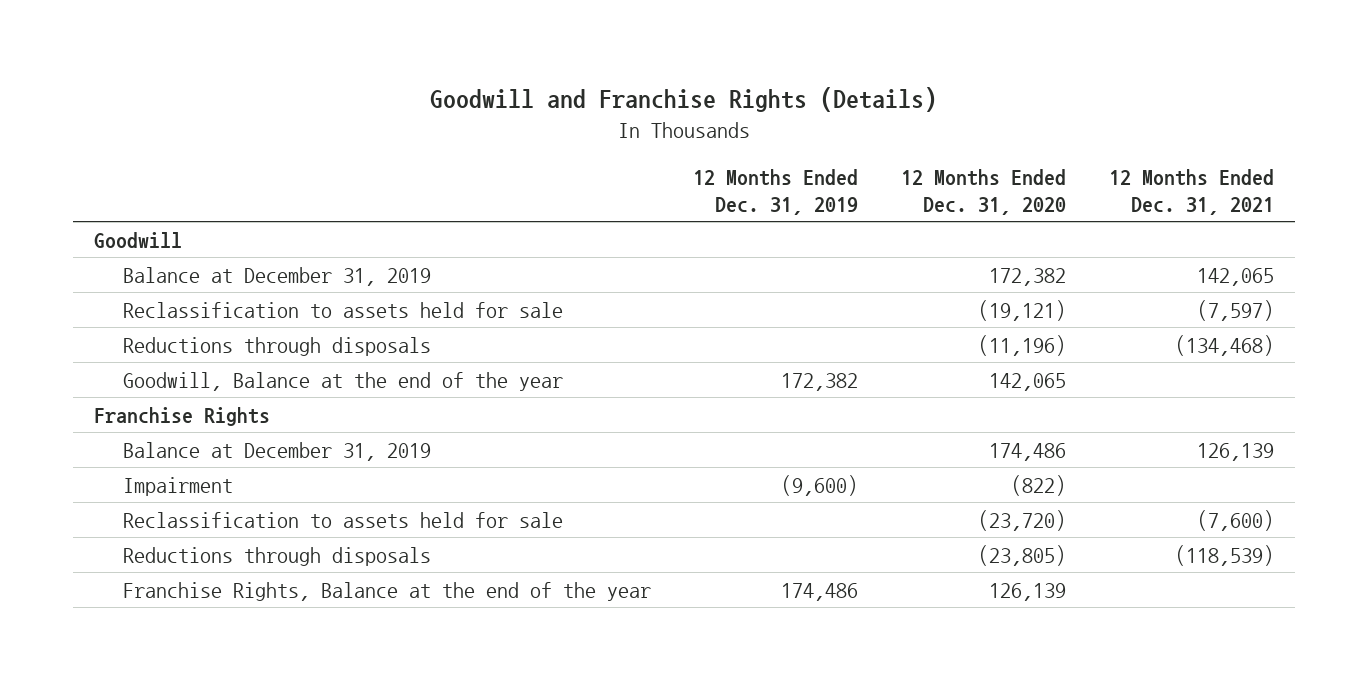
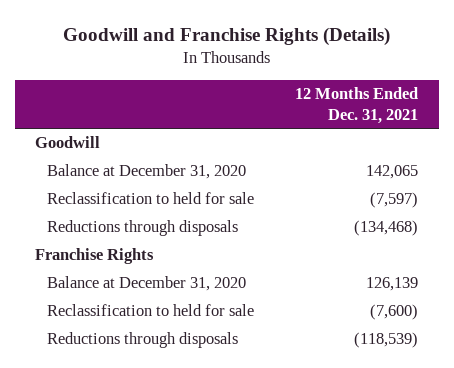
[693,168,859,215] 12 Months Ended Dec. 31, 2019 -> none
[900,168,1066,215] 12 Months Ended Dec. 31, 2020 -> none
[122,266,431,286] Balance at December 31, 2019 -> [47,164,247,180] Balance at December 31, 2020
[122,301,563,318] Reclassification to assets held for sale -> [47,192,255,205] Reclassification to held for sale
[122,371,563,391] Goodwill, Balance at the end of the year -> none
[122,476,233,496] Impairment -> none
[122,441,431,461] Balance at December 31, 2019 -> [47,276,247,292] Balance at December 31, 2020
[122,511,563,528] Reclassification to assets held for sale -> [47,304,255,317] Reclassification to held for sale
[122,581,651,601] Franchise Rights, Balance at the end of the year -> none

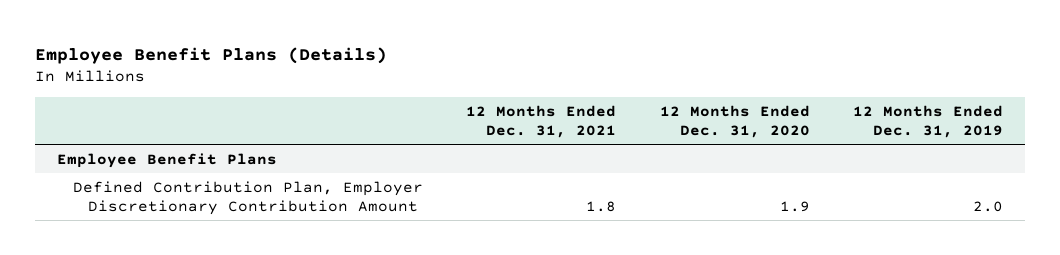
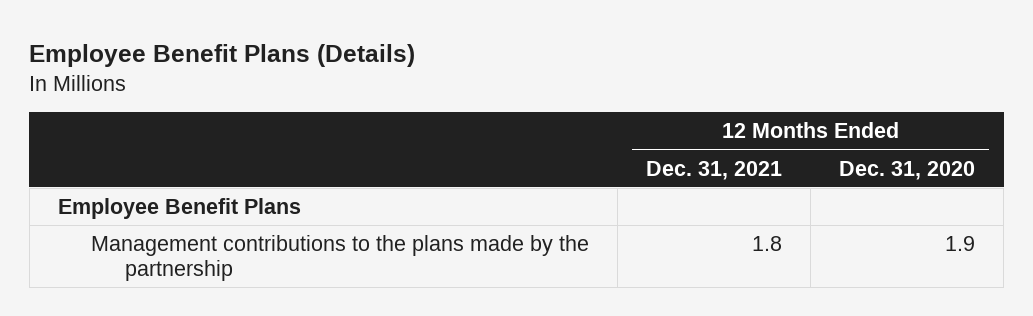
[853,105,1004,139] 12 Months Ended Dec. 31, 2019 -> none
[72,180,423,215] Defined Contribution Plan, Employer Discretionary Contribution Amount -> [91,234,590,281] Management contributions to the plans made by the partnership

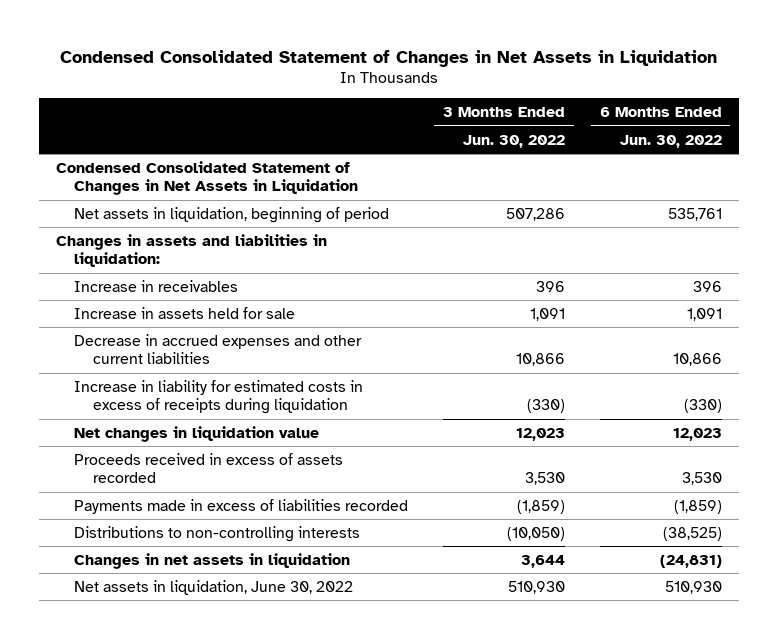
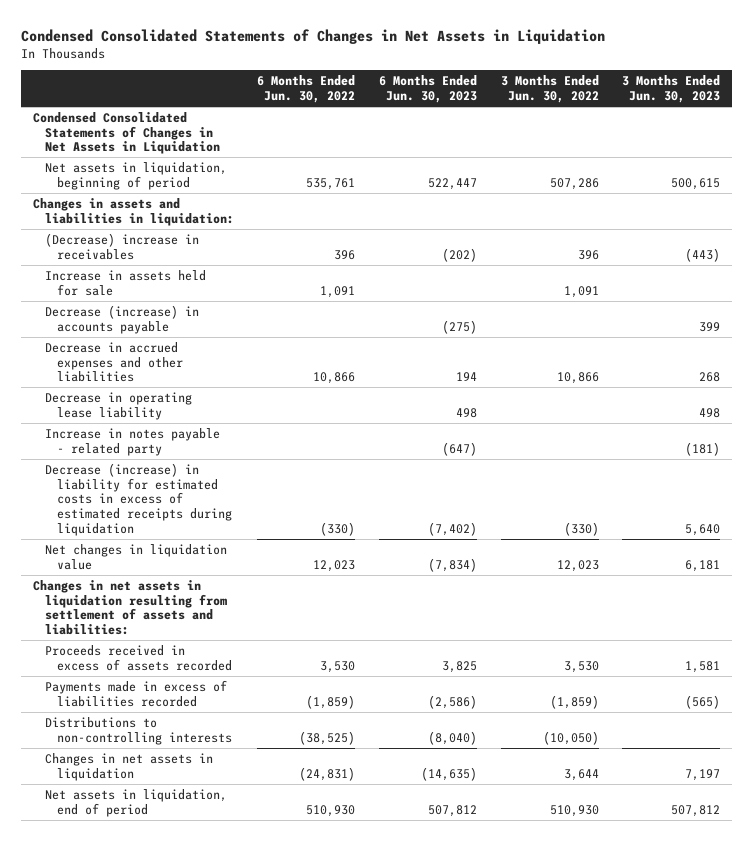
[59,49,717,67] Condensed Consolidated Statement of Changes in Net Assets in Liquidation -> [21,28,606,44] Condensed Consolidated Statements of Changes in Net Assets in Liquidation
none -> [379,75,478,104] 6 Months Ended Jun. 30, 2023
none -> [622,75,721,104] 3 Months Ended Jun. 30, 2023
[56,160,359,196] Condensed Consolidated Statement of Changes in Net Assets in Liquidation -> [33,111,220,155] Condensed Consolidated Statements of Changes in Net Assets in Liquidation
[74,279,239,292] Increase in receivables -> [44,232,199,260] (Decrease) increase in receivables
none -> [44,304,199,334] Decrease (increase) in accounts payable
[74,333,363,365] Decrease in accrued expenses and other current liabilities -> [44,341,183,383] Decrease in accrued expenses and other liabilities
none -> [44,391,192,420] Decrease in operating lease liability
none -> [44,427,220,456] Increase in notes payable - related party
[74,379,364,415] Increase in liability for estimated costs in excess of receipts during liquidation -> [44,462,232,536] Decrease (increase) in liability for estimated costs in excess of estimated receipts during liquidation
none -> [33,579,227,635] Changes in net assets in liquidation resulting from settlement of assets and liabilities:
[74,579,354,595] Net assets in liquidation, June 30, 2022 -> [44,788,227,817] Net assets in liquidation, end of period

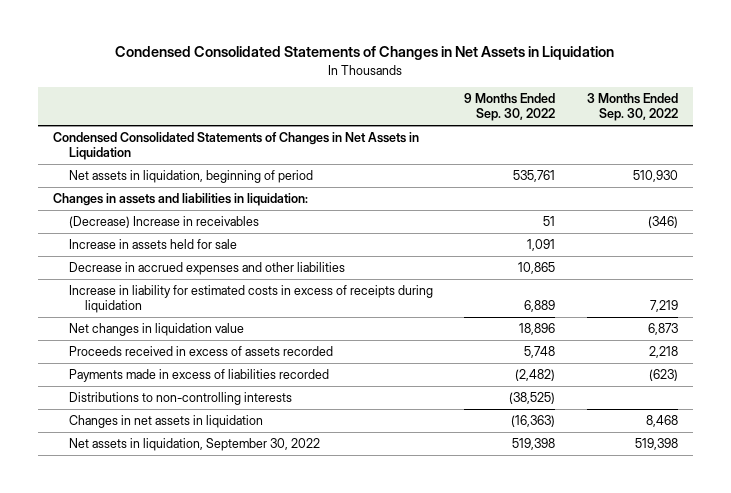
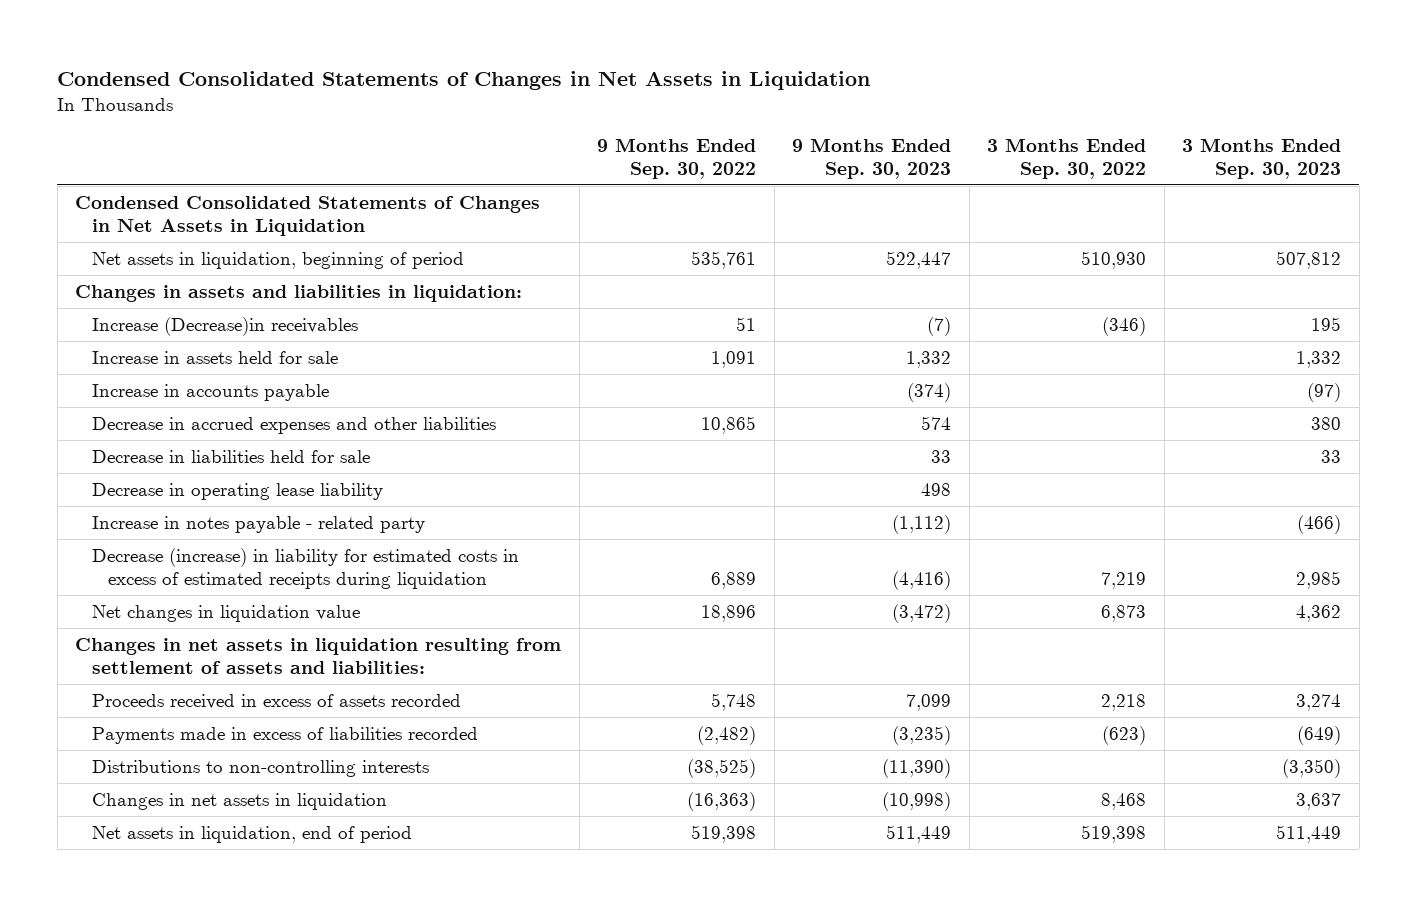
none -> [792,137,952,179] 9 Months Ended Sep. 30, 2023
none -> [1182,137,1342,179] 3 Months Ended Sep. 30, 2023
[69,216,260,229] (Decrease) Increase in receivables -> [91,316,358,336] Increase (Decrease)in receivables
none -> [91,383,329,401] Increase in accounts payable
none -> [91,449,370,463] Decrease in liabilities held for sale
none -> [91,482,383,500] Decrease in operating lease liability
none -> [91,515,425,533] Increase in notes payable - related party
[69,285,434,313] Increase in liability for estimated costs in excess of receipts during liquidation -> [91,547,519,589] Decrease (increase) in liability for estimated costs in excess of estimated receipts during liquidation
none -> [75,637,562,674] Changes in net assets in liquidation resulting from settlement of assets and liabilities:
[69,438,321,452] Net assets in liquidation, September 30, 2022 -> [91,825,412,843] Net assets in liquidation, end of period

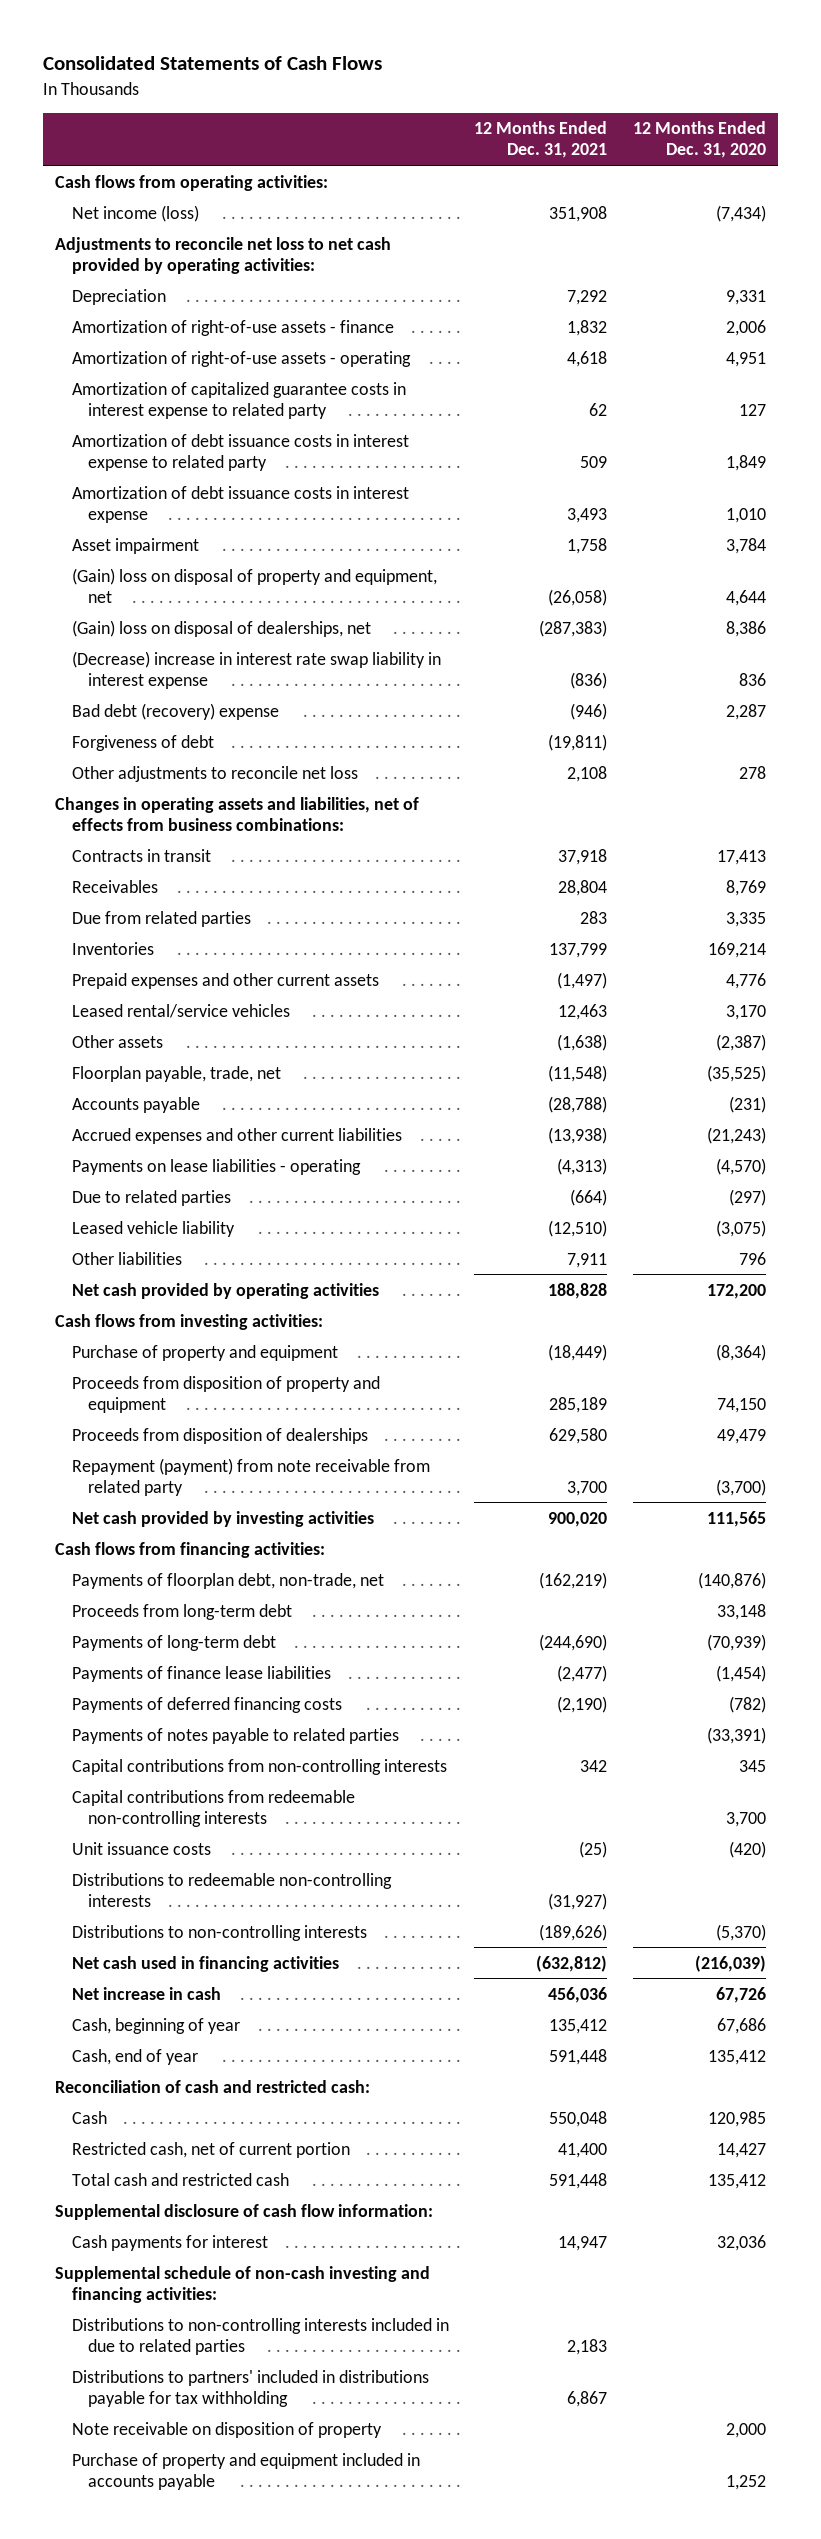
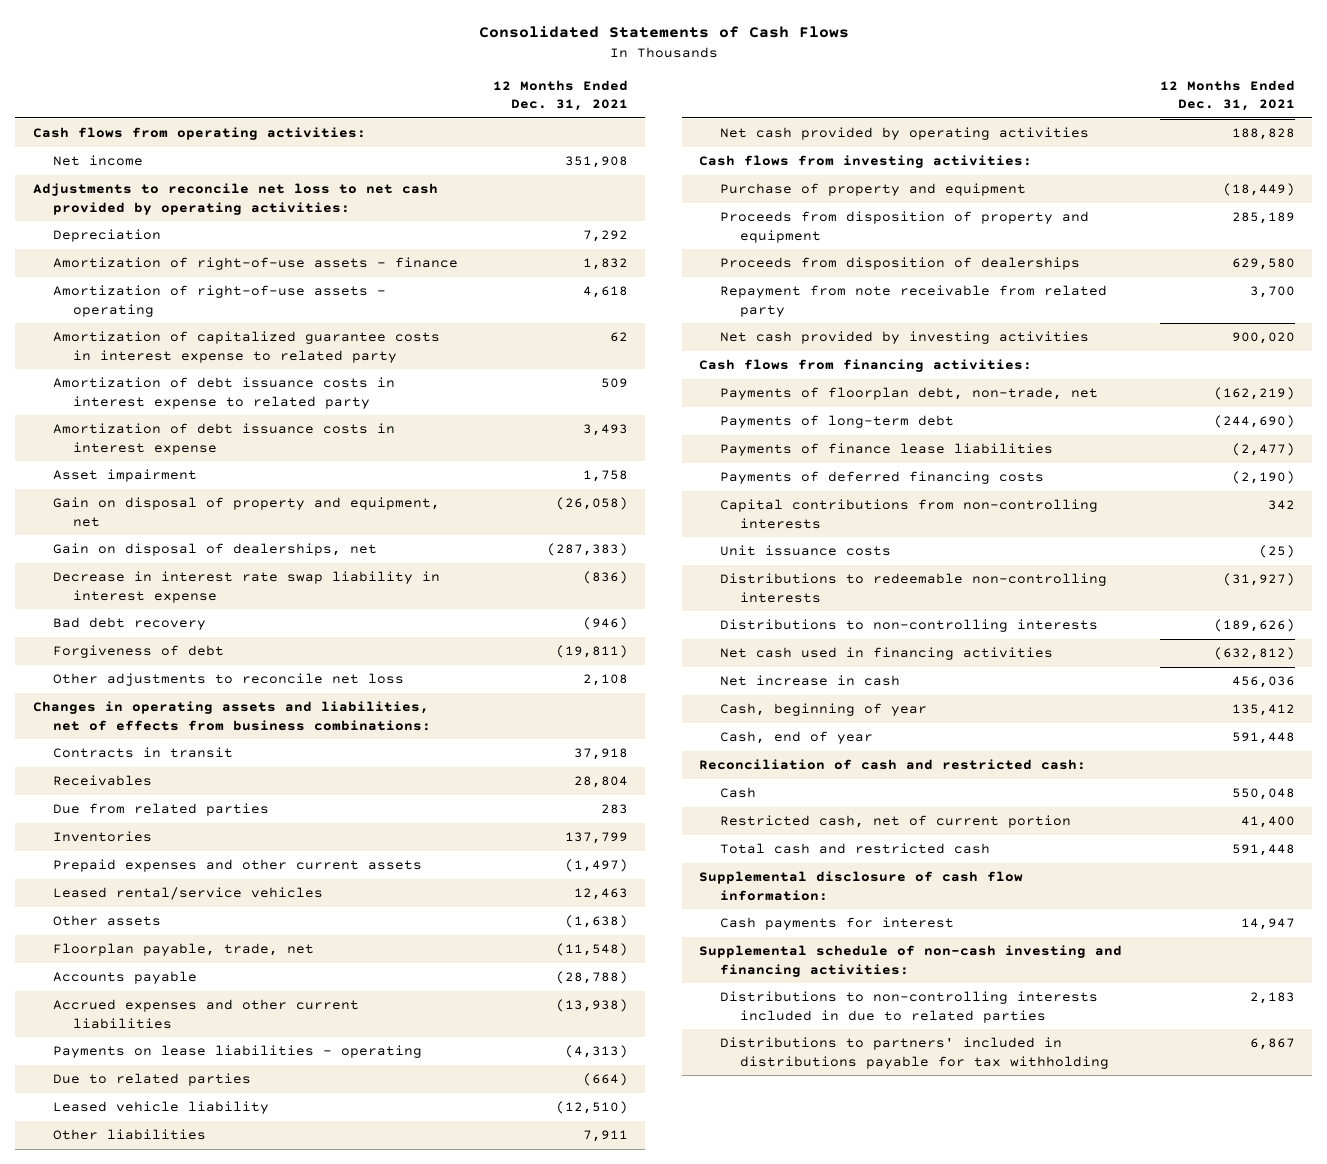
[632,121,766,159] 12 Months Ended Dec. 31, 2020 -> none
[71,204,199,222] Net income (loss) -> [52,155,143,167] Net income
[71,567,437,603] (Gain) loss on disposal of property and equipment, net -> [52,497,440,527] Gain on disposal of property and equipment, net
[71,619,371,637] (Gain) loss on disposal of dealerships, net -> [52,543,377,557] Gain on disposal of dealerships, net
[71,650,441,689] (Decrease) increase in interest rate swap liability in interest expense -> [52,571,440,603] Decrease in interest rate swap liability in interest expense
[71,702,279,720] Bad debt (recovery) expense -> [52,617,206,631] Bad debt recovery
[71,1457,430,1496] Repayment (payment) from note receivable from related party -> [719,285,1107,317] Repayment from note receivable from related party
[71,1603,292,1620] Proceeds from long-term debt -> none
[71,1727,399,1744] Payments of notes payable to related parties -> none
[71,1789,355,1827] Capital contributions from redeemable non-controlling interests -> none
[71,2421,382,2438] Note receivable on disposition of property -> none
[71,2452,420,2490] Purchase of property and equipment included in accounts payable -> none

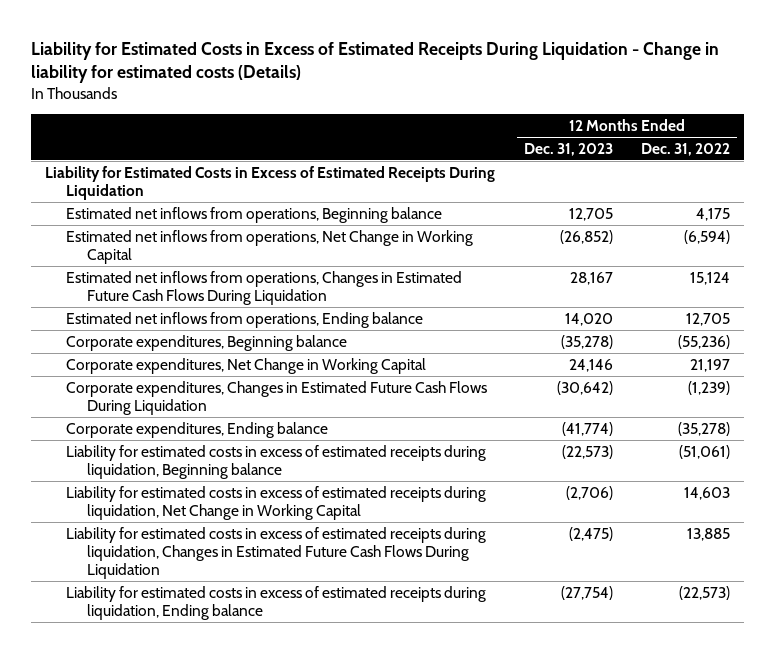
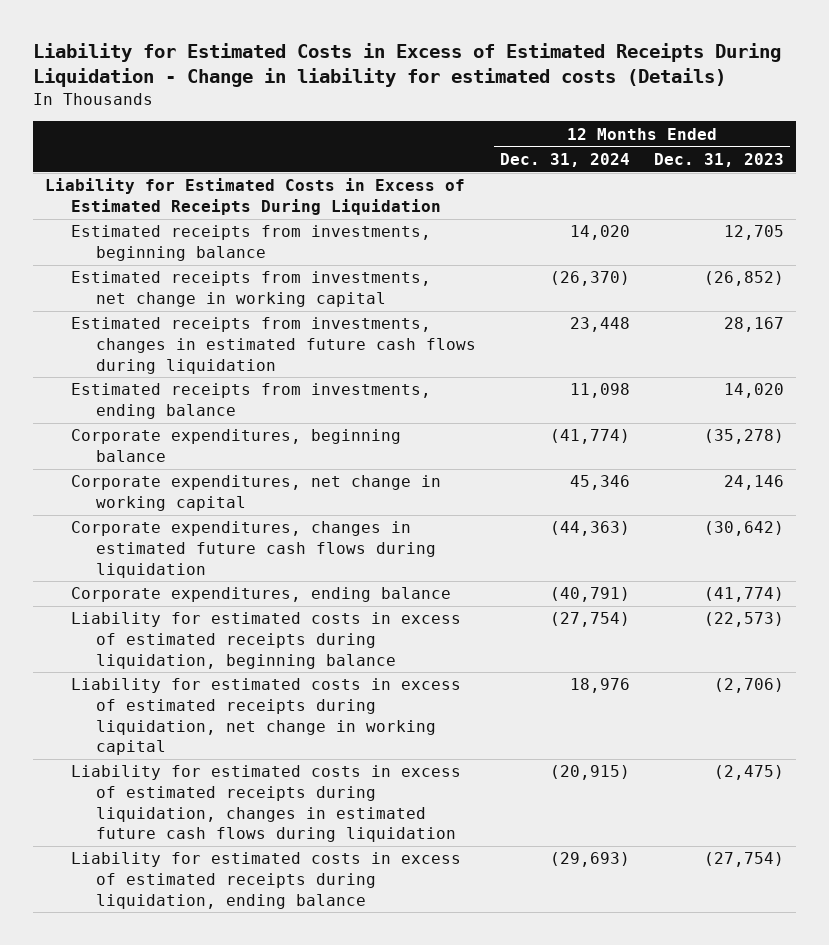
[641,142,731,156] Dec. 31, 2022 -> none
none -> [500,153,631,168] Dec. 31, 2024
[66,206,443,223] Estimated net inflows from operations, Beginning balance -> [70,225,431,261] Estimated receipts from investments, beginning balance
[66,229,474,264] Estimated net inflows from operations, Net Change in Working Capital -> [70,271,431,307] Estimated receipts from investments, net change in working capital
[66,270,463,305] Estimated net inflows from operations, Changes in Estimated Future Cash Flows During Liquidation -> [70,317,477,374] Estimated receipts from investments, changes in estimated future cash flows during liquidation
[66,311,424,328] Estimated net inflows from operations, Ending balance -> [70,383,431,419] Estimated receipts from investments, ending balance
[66,334,348,351] Corporate expenditures, Beginning balance -> [70,429,401,462] Corporate expenditures, beginning balance
[66,357,427,374] Corporate expenditures, Net Change in Working Capital -> [70,475,441,511] Corporate expenditures, net change in working capital
[66,380,488,415] Corporate expenditures, Changes in Estimated Future Cash Flows During Liquidation -> [70,521,437,578] Corporate expenditures, changes in estimated future cash flows during liquidation
[66,421,329,438] Corporate expenditures, Ending balance -> [70,587,451,603] Corporate expenditures, ending balance
[66,444,487,479] Liability for estimated costs in excess of estimated receipts during liquidation, Beginning balance -> [70,612,461,669] Liability for estimated costs in excess of estimated receipts during liquidation, beginning balance
[66,485,487,520] Liability for estimated costs in excess of estimated receipts during liquidation, Net Change in Working Capital -> [70,678,461,756] Liability for estimated costs in excess of estimated receipts during liquidation, net change in working capital
[66,526,487,580] Liability for estimated costs in excess of estimated receipts during liquidation, Changes in Estimated Future Cash Flows During Liquidation -> [70,765,461,843] Liability for estimated costs in excess of estimated receipts during liquidation, changes in estimated future cash flows during liquidation
[66,585,487,620] Liability for estimated costs in excess of estimated receipts during liquidation, Ending balance -> [70,852,461,909] Liability for estimated costs in excess of estimated receipts during liquidation, ending balance

